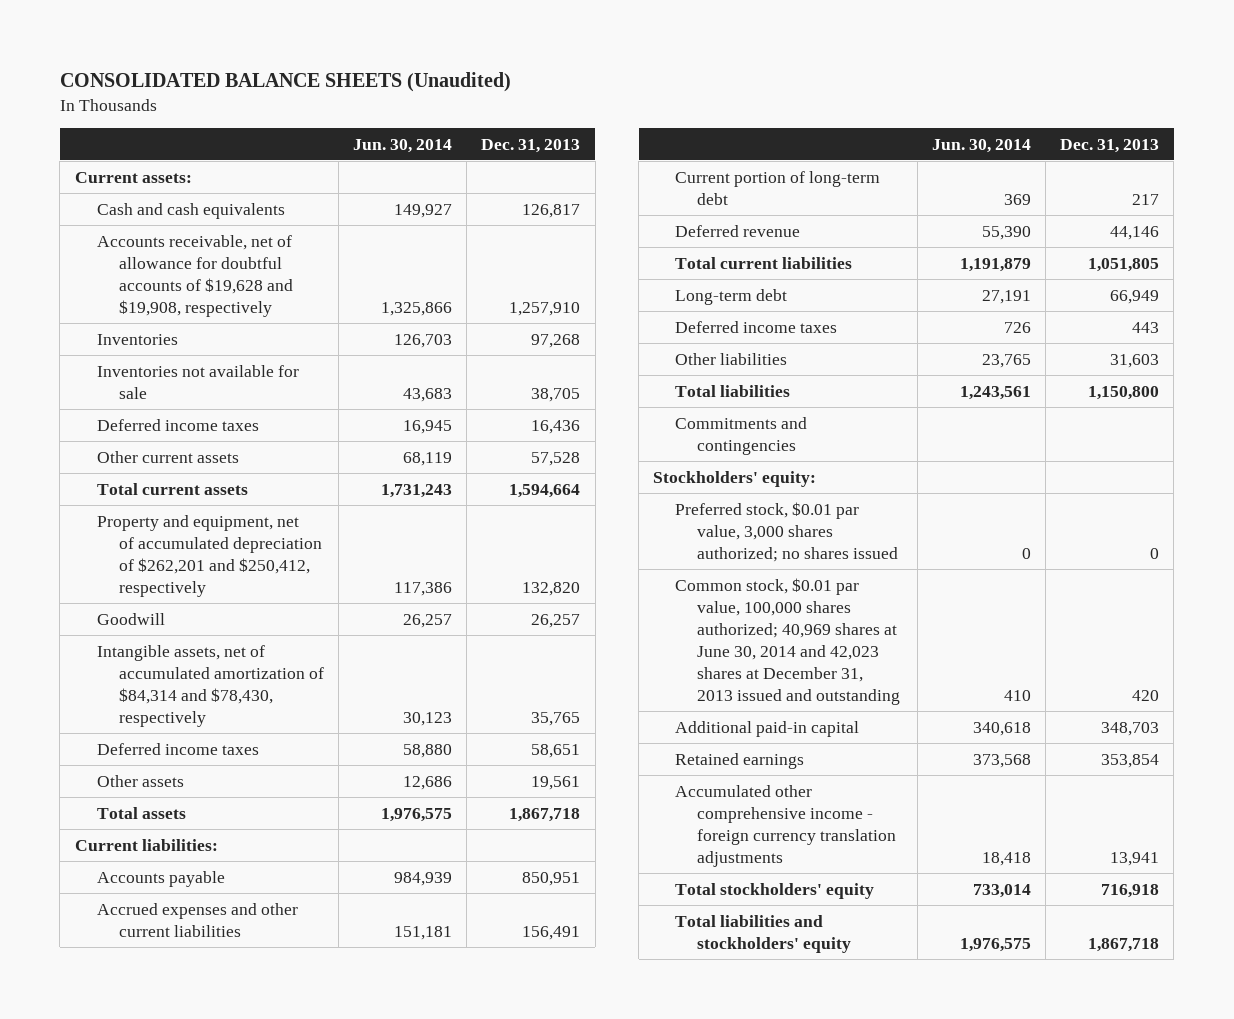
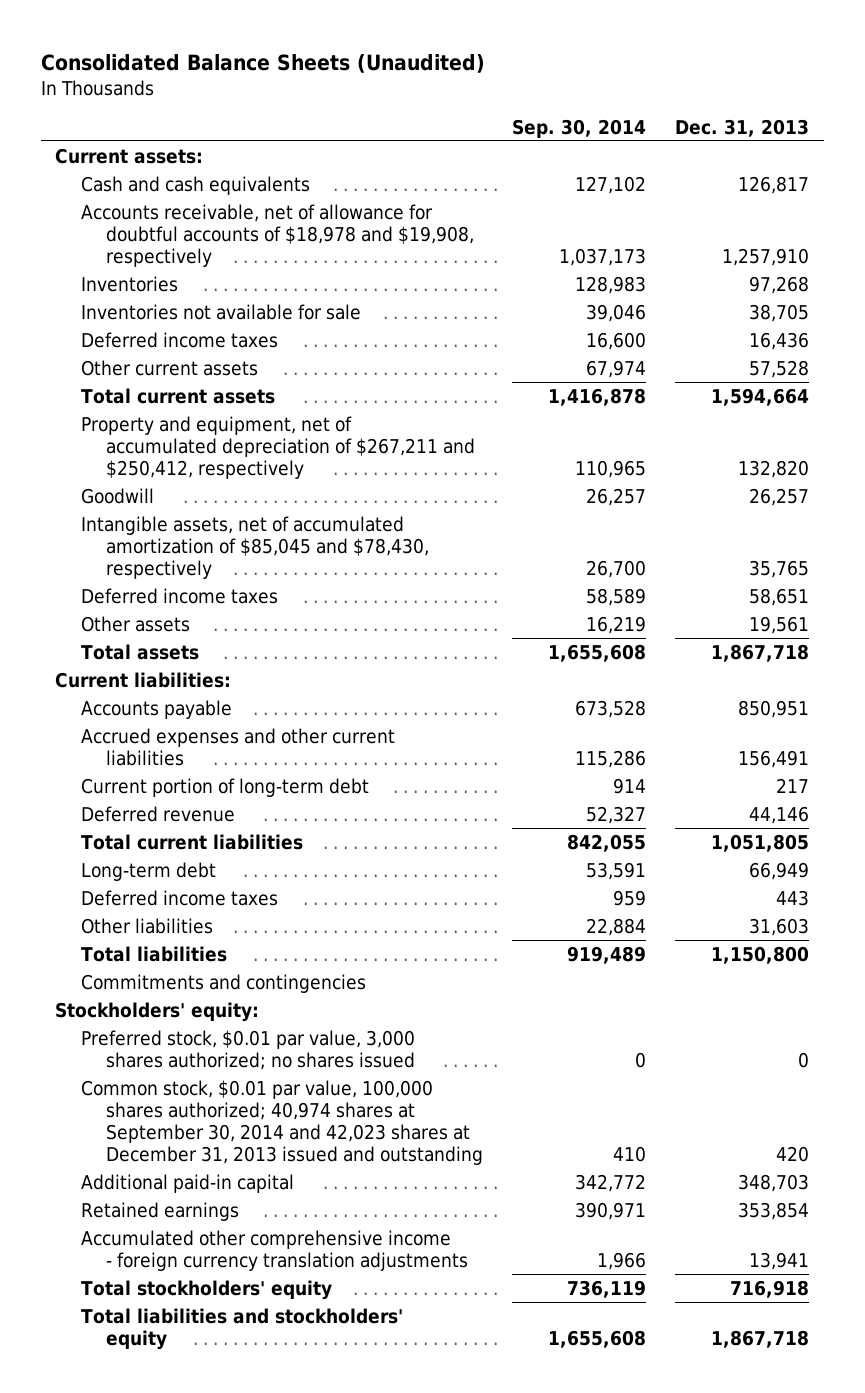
[59,72,511,93] CONSOLIDATED BALANCE SHEETS (Unaudited) -> [40,53,485,73] Consolidated Balance Sheets (Unaudited)
[353,138,453,153] Jun. 30, 2014 -> none
none -> [512,118,647,138] Sep. 30, 2014
[96,234,293,317] Accounts receivable, net of allowance for doubtful accounts of $19,628 and $19,908, respectively -> [80,203,475,267] Accounts receivable, net of allowance for doubtful accounts of $18,978 and $19,908, respectively
[96,514,322,597] Property and equipment, net of accumulated depreciation of $262,201 and $250,412, respectively -> [80,415,476,479] Property and equipment, net of accumulated depreciation of $267,211 and $250,412, respectively
[96,644,324,727] Intangible assets, net of accumulated amortization of $84,314 and $78,430, respectively -> [80,515,430,579] Intangible assets, net of accumulated amortization of $85,045 and $78,430, respectively
[675,577,901,705] Common stock, $0.01 par value, 100,000 shares authorized; 40,969 shares at June 30, 2014 and 42,023 shares at December 31, 2013 issued and outstanding -> [80,1079,484,1165] Common stock, $0.01 par value, 100,000 shares authorized; 40,974 shares at September 30, 2014 and 42,023 shares at December 31, 2013 issued and outstanding

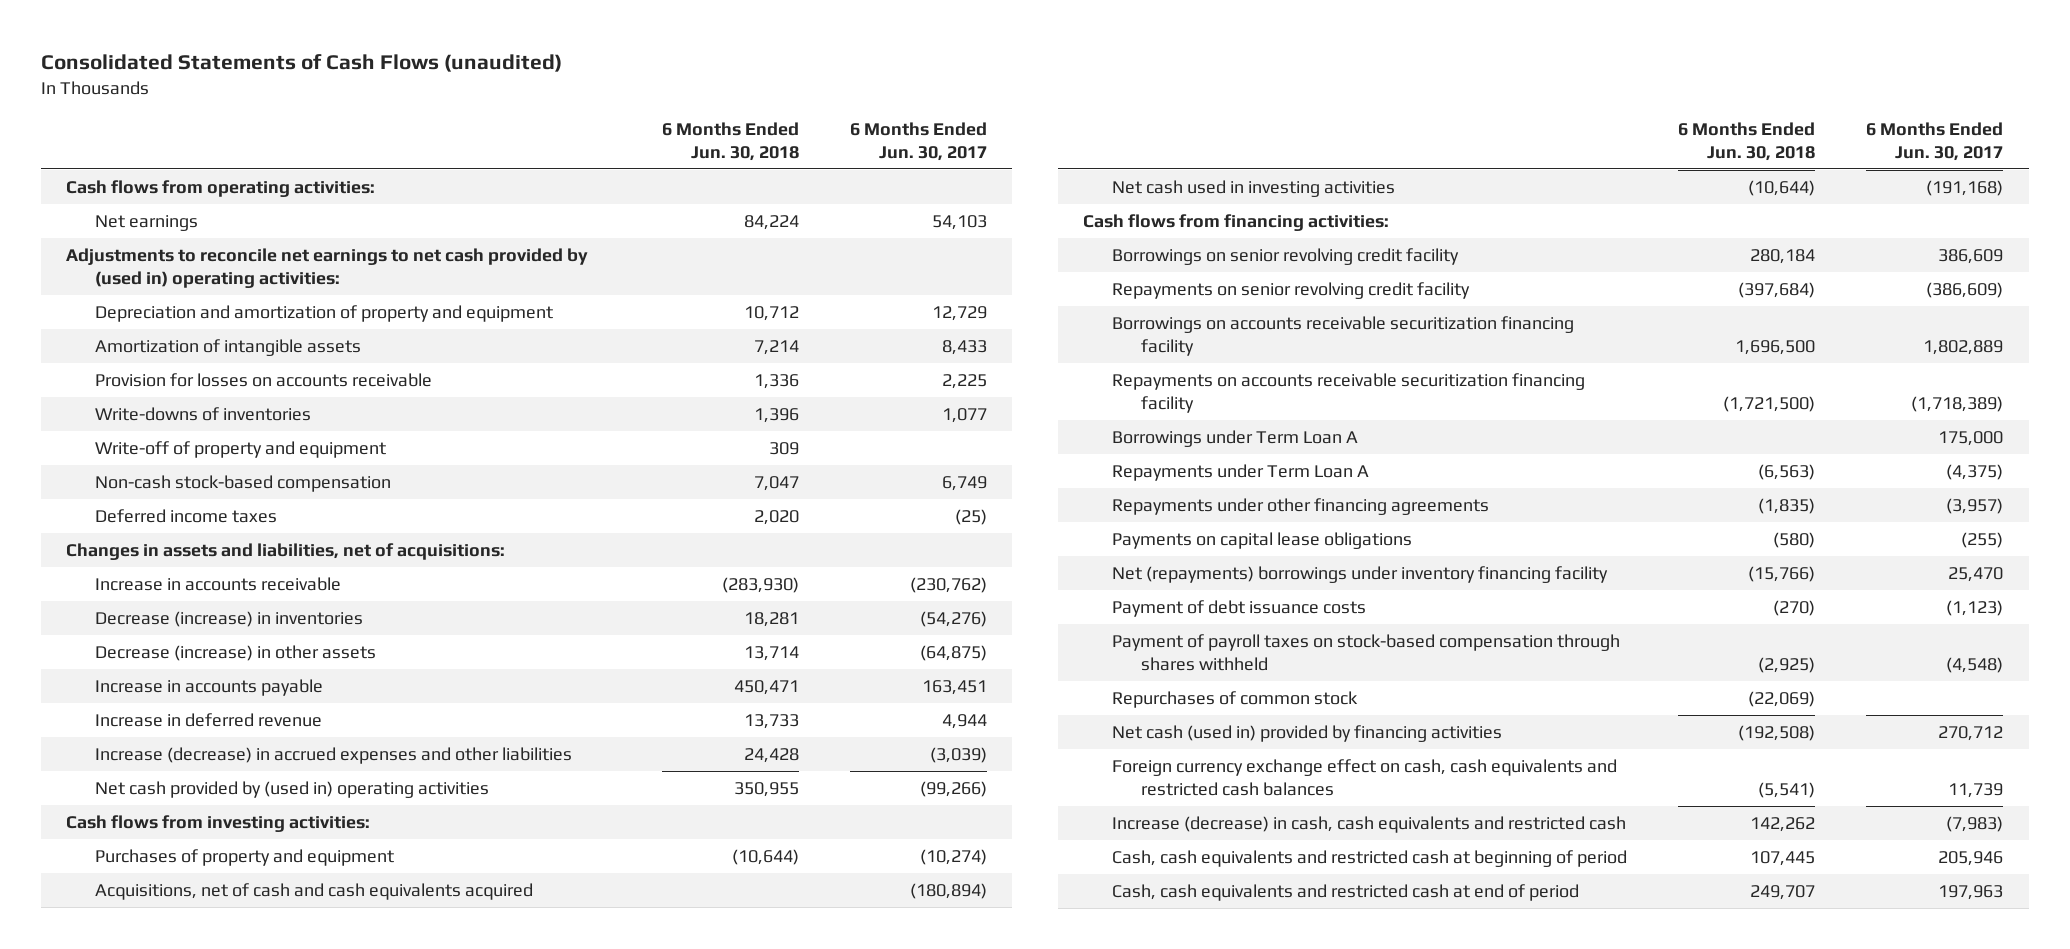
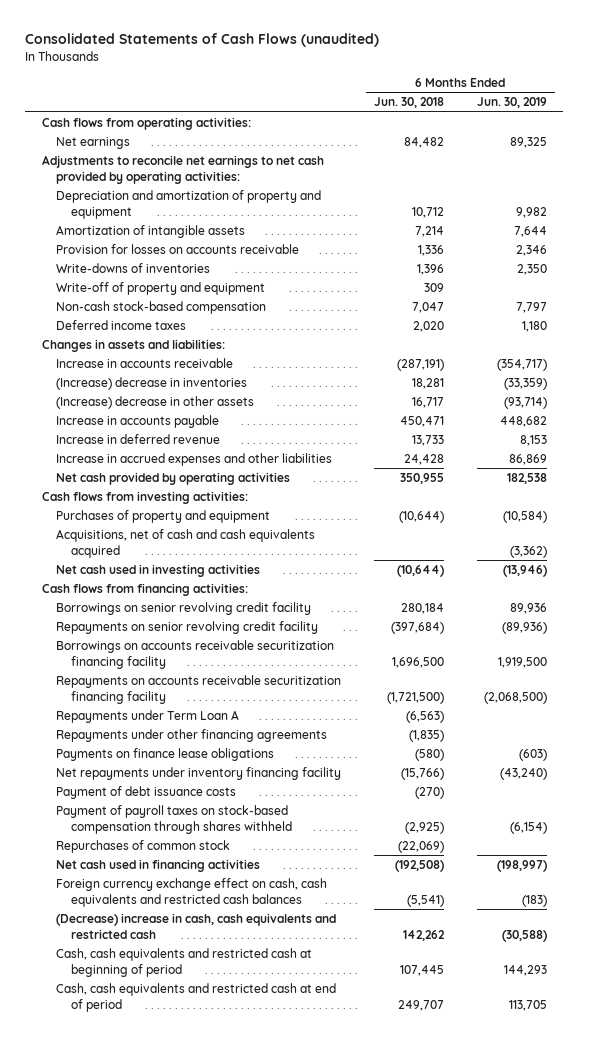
[849,121,987,161] 6 Months Ended Jun. 30, 2017 -> none
none -> [476,97,547,109] Jun. 30, 2019
[743,215,799,231] 84,224 -> [404,137,445,149] 84,482
[66,248,589,288] Adjustments to reconcile net earnings to net cash provided by (used in) operating activities: -> [41,155,324,184] Adjustments to reconcile net earnings to net cash provided by operating activities:
[66,543,506,561] Changes in assets and liabilities, net of acquisitions: -> [41,339,225,353] Changes in assets and liabilities:
[721,577,799,594] (283,930) -> [397,359,445,372] (287,191)
[95,611,364,628] Decrease (increase) in inventories -> [56,377,248,391] (Increase) decrease in inventories
[95,645,377,662] Decrease (increase) in other assets -> [56,396,255,410] (Increase) decrease in other assets
[743,646,799,662] 13,714 -> [412,397,445,409] 16,717
[95,747,573,765] Increase (decrease) in accrued expenses and other liabilities -> [56,453,333,467] Increase in accrued expenses and other liabilities
[95,781,490,799] Net cash provided by (used in) operating activities -> [56,472,291,486] Net cash provided by operating activities
[1112,430,1359,448] Borrowings under Term Loan A -> none
[1112,532,1413,550] Payments on capital lease obligations -> [56,748,275,762] Payments on finance lease obligations
[1112,566,1609,584] Net (repayments) borrowings under inventory financing facility -> [56,767,342,781] Net repayments under inventory financing facility
[1112,725,1503,743] Net cash (used in) provided by financing activities -> [56,859,261,873] Net cash used in financing activities
[1112,816,1627,834] Increase (decrease) in cash, cash equivalents and restricted cash -> [56,913,337,939] (Decrease) increase in cash, cash equivalents and restricted cash

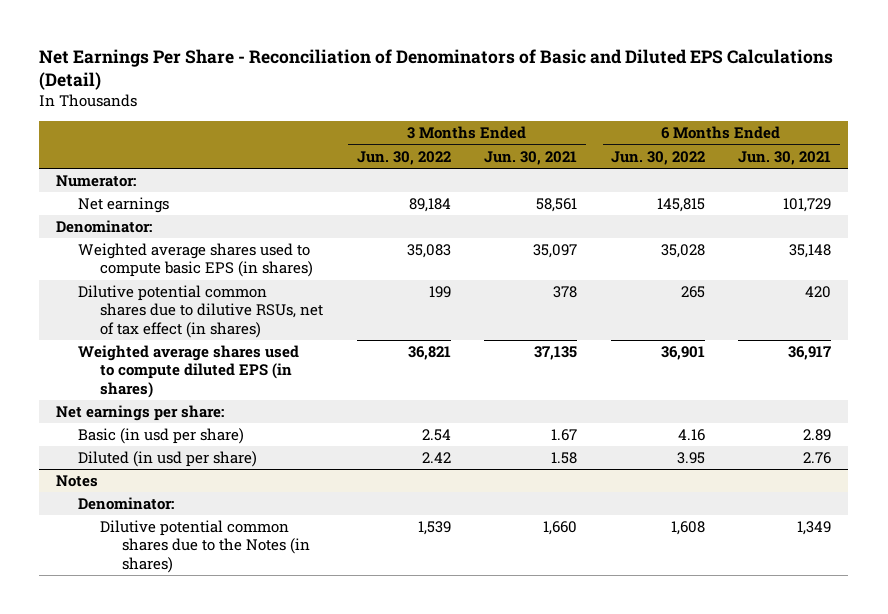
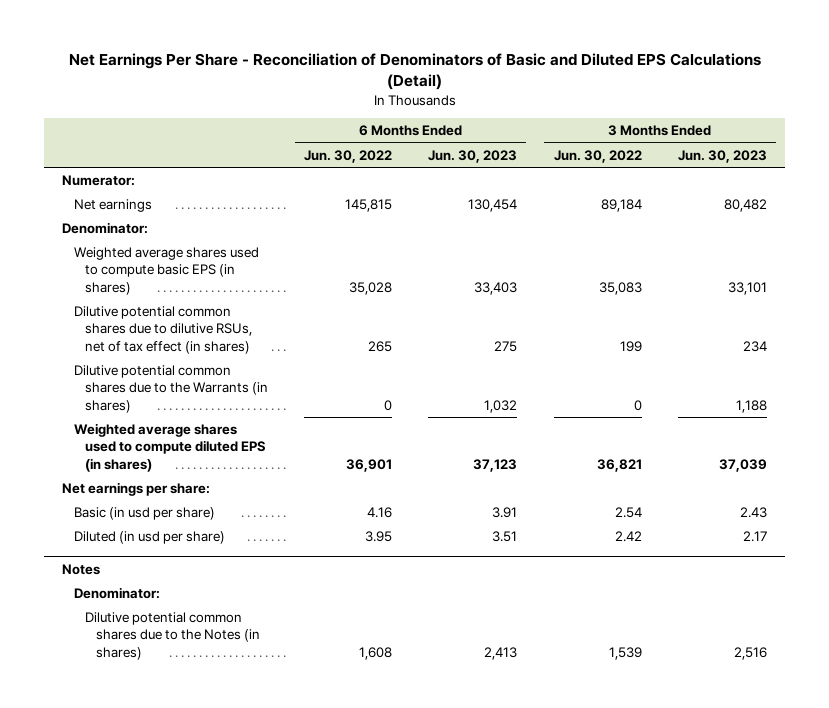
[484,150,578,165] Jun. 30, 2021 -> none
[738,150,832,165] Jun. 30, 2021 -> none
none -> [428,149,518,163] Jun. 30, 2023
none -> [677,149,767,163] Jun. 30, 2023
none -> [73,365,268,413] Dilutive potential common shares due to the Warrants (in shares)

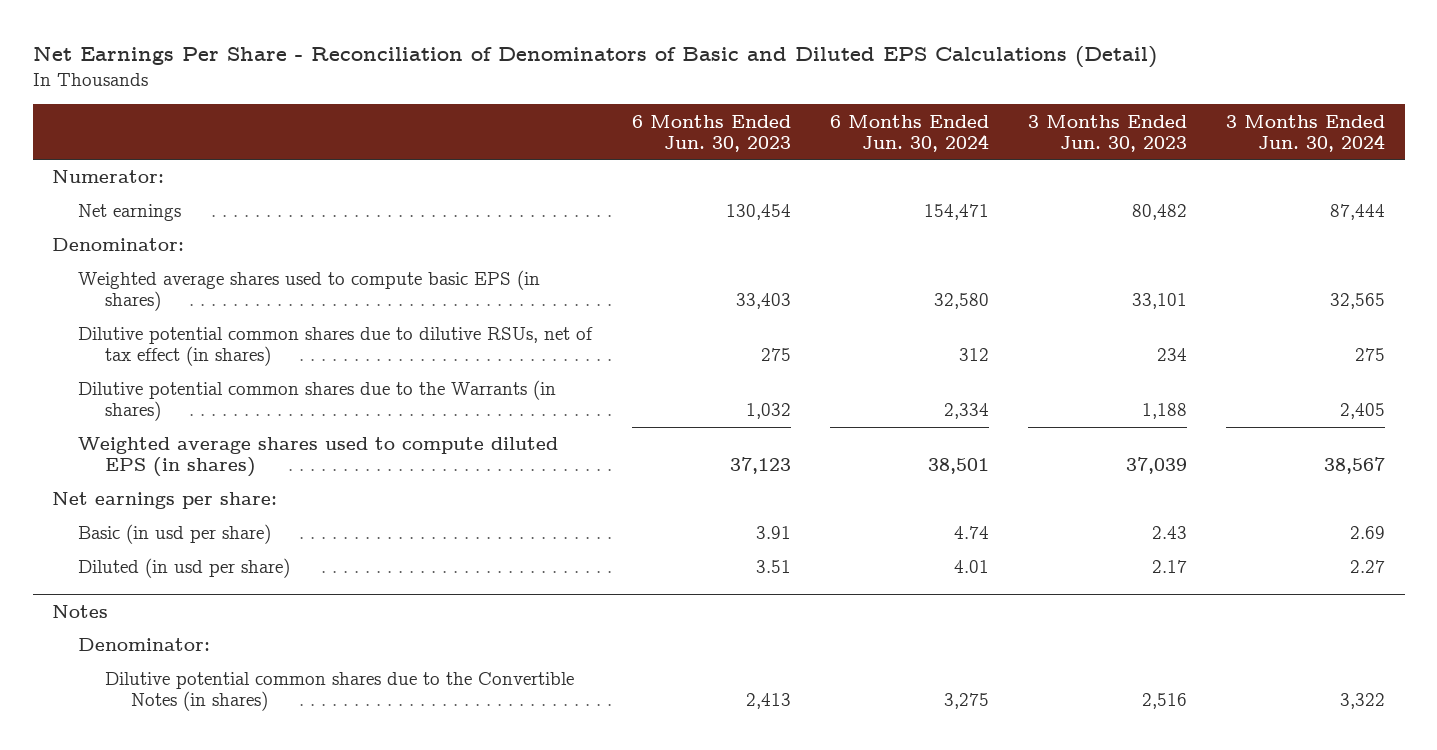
[303,149,392,163] Jun. 30, 2022 -> none
[553,149,642,163] Jun. 30, 2022 -> none
none -> [829,114,989,152] 6 Months Ended Jun. 30, 2024
none -> [1226,114,1386,152] 3 Months Ended Jun. 30, 2024
[84,612,260,660] Dilutive potential common shares due to the Notes (in shares) -> [104,672,574,712] Dilutive potential common shares due to the Convertible Notes (in shares)

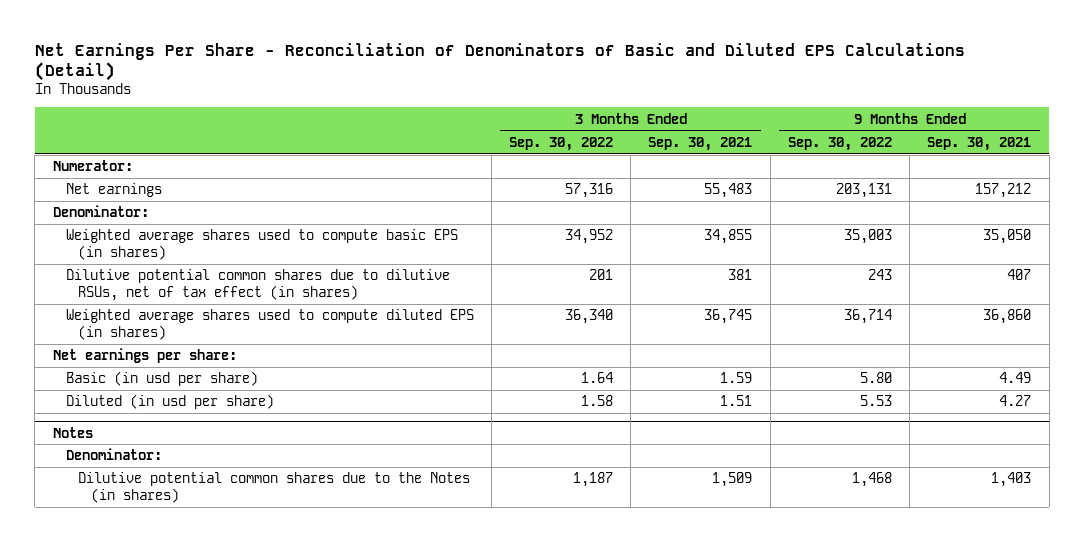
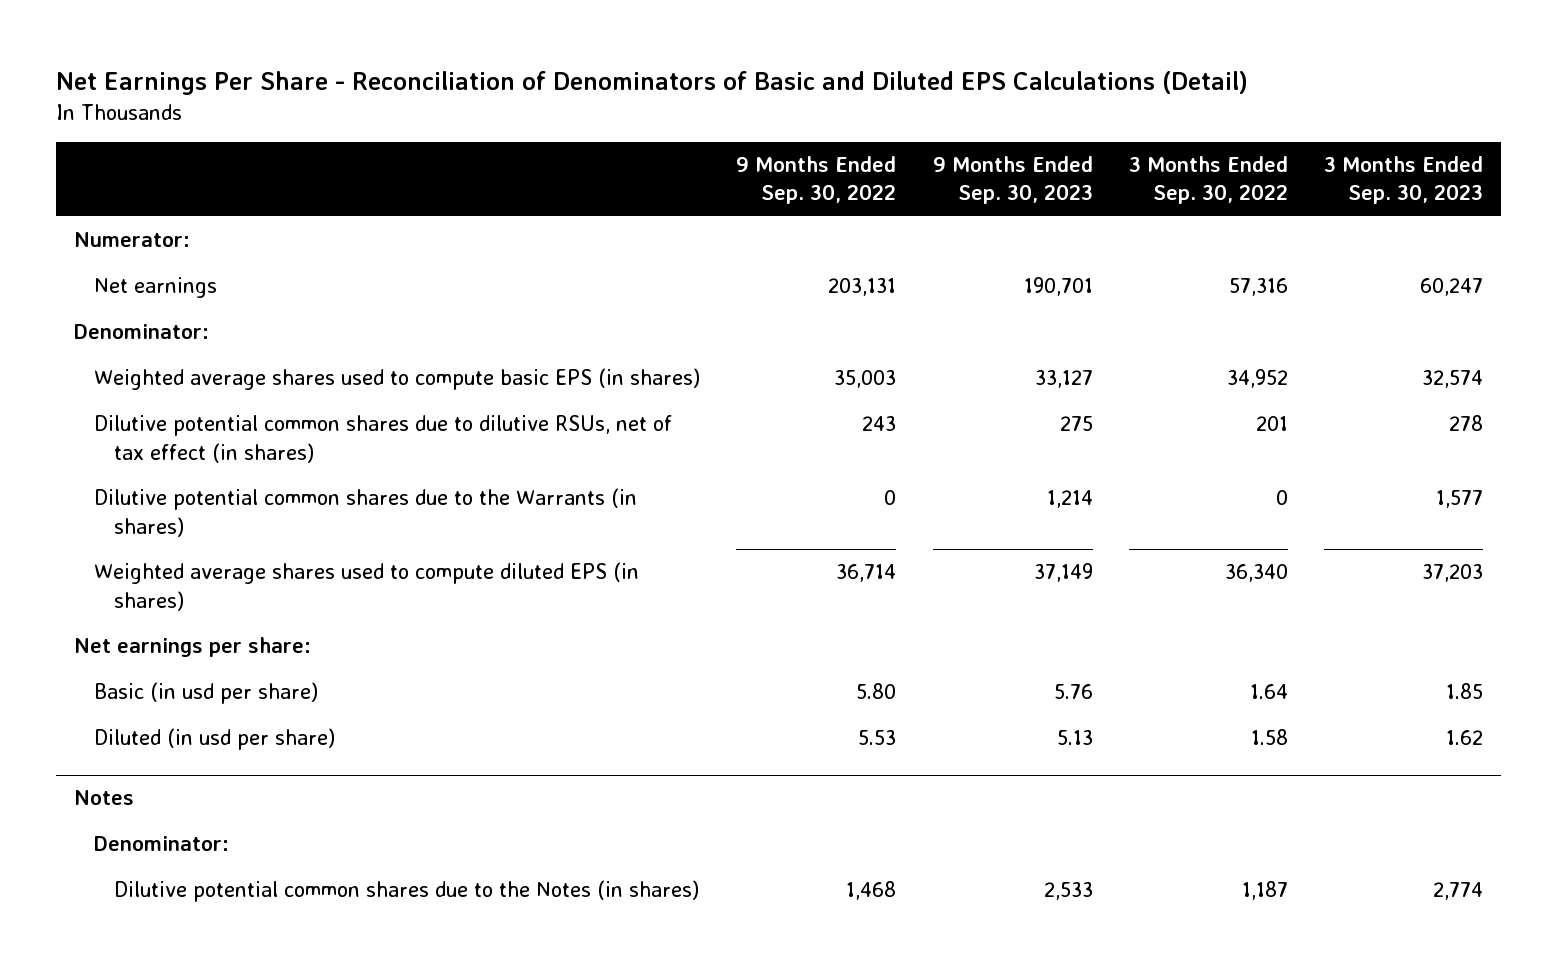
[648,136,753,151] Sep. 30, 2021 -> none
[927,136,1032,151] Sep. 30, 2021 -> none
none -> [932,156,1093,205] 9 Months Ended Sep. 30, 2023
none -> [1324,156,1484,205] 3 Months Ended Sep. 30, 2023
none -> [93,488,637,537] Dilutive potential common shares due to the Warrants (in shares)

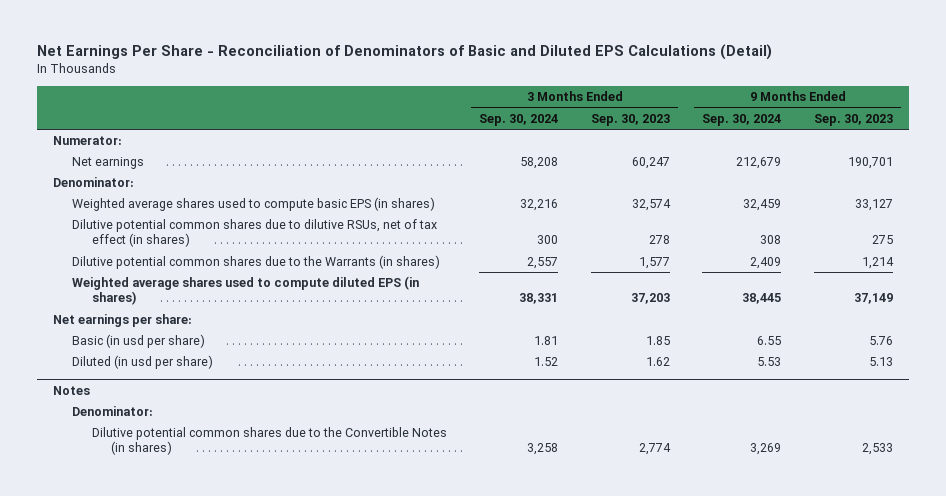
[736,156,897,205] 9 Months Ended Sep. 30, 2022 -> none
[1128,156,1288,205] 3 Months Ended Sep. 30, 2022 -> none
none -> [479,113,559,126] Sep. 30, 2024
none -> [702,113,782,126] Sep. 30, 2024
[113,880,699,903] Dilutive potential common shares due to the Notes (in shares) -> [91,427,447,456] Dilutive potential common shares due to the Convertible Notes (in shares)

